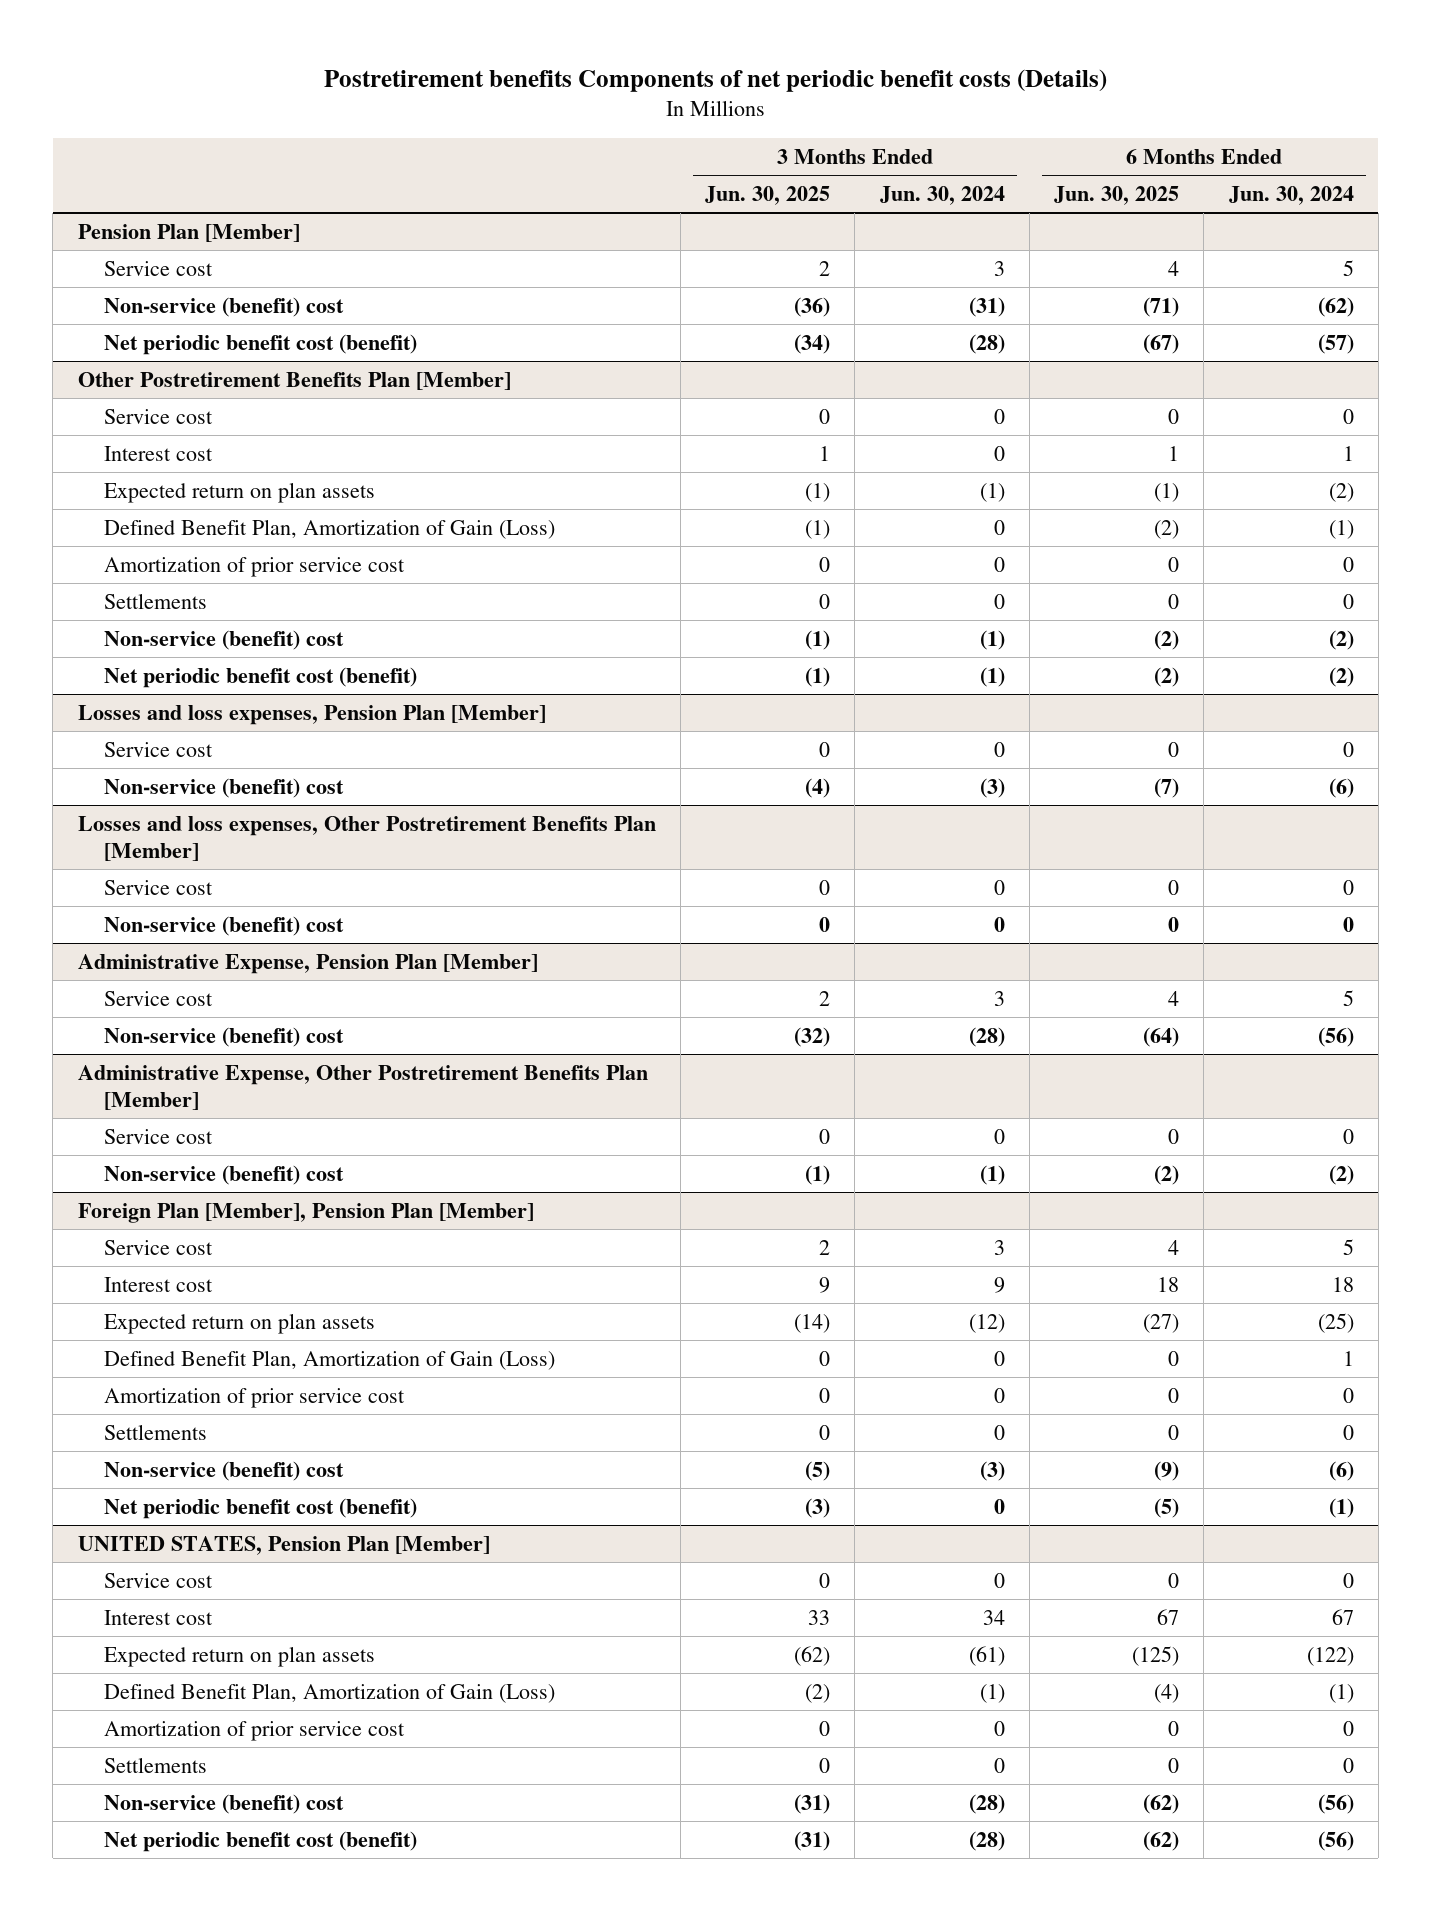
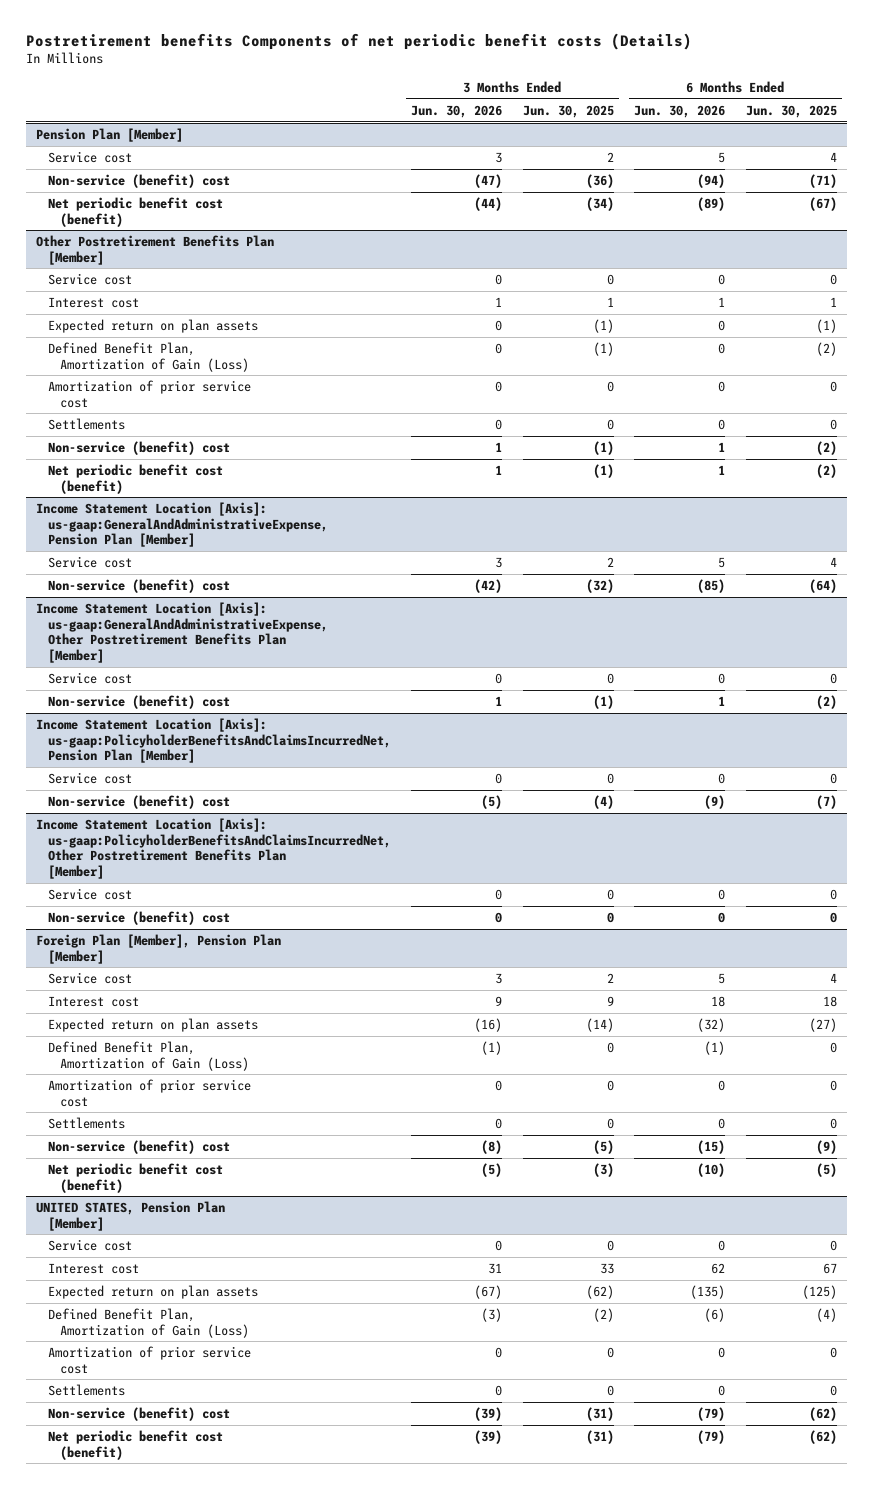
[879,185,1005,205] Jun. 30, 2024 -> none
[1228,185,1354,205] Jun. 30, 2024 -> none
none -> [411,104,503,118] Jun. 30, 2026
none -> [634,104,726,118] Jun. 30, 2026
[77,704,546,725] Losses and loss expenses, Pension Plan [Member] -> none
[103,741,213,757] Service cost -> none
[103,777,344,798] Non-service (benefit) cost -> none
[77,815,656,861] Losses and loss expenses, Other Postretirement Benefits Plan [Member] -> none
[103,879,213,895] Service cost -> none
[103,915,344,936] Non-service (benefit) cost -> none
[77,953,538,974] Administrative Expense, Pension Plan [Member] -> none
none -> [35,501,328,548] Income Statement Location [Axis]: us-gaap:GeneralAndAdministrativeExpense, Pension Plan [Member]
[77,1064,648,1110] Administrative Expense, Other Postretirement Benefits Plan [Member] -> none
none -> [35,601,328,663] Income Statement Location [Axis]: us-gaap:GeneralAndAdministrativeExpense, Other Postretirement Benefits Plan [Member]
none -> [35,717,391,764] Income Statement Location [Axis]: us-gaap:PolicyholderBenefitsAndClaimsIncurredNet, Pension Plan [Member]
none -> [47,771,132,784] Service cost
none -> [47,794,230,809] Non-service (benefit) cost
none -> [35,817,391,879] Income Statement Location [Axis]: us-gaap:PolicyholderBenefitsAndClaimsIncurredNet, Other Postretirement Benefits Plan [Member]
none -> [47,887,132,900] Service cost
none -> [47,910,230,925] Non-service (benefit) cost

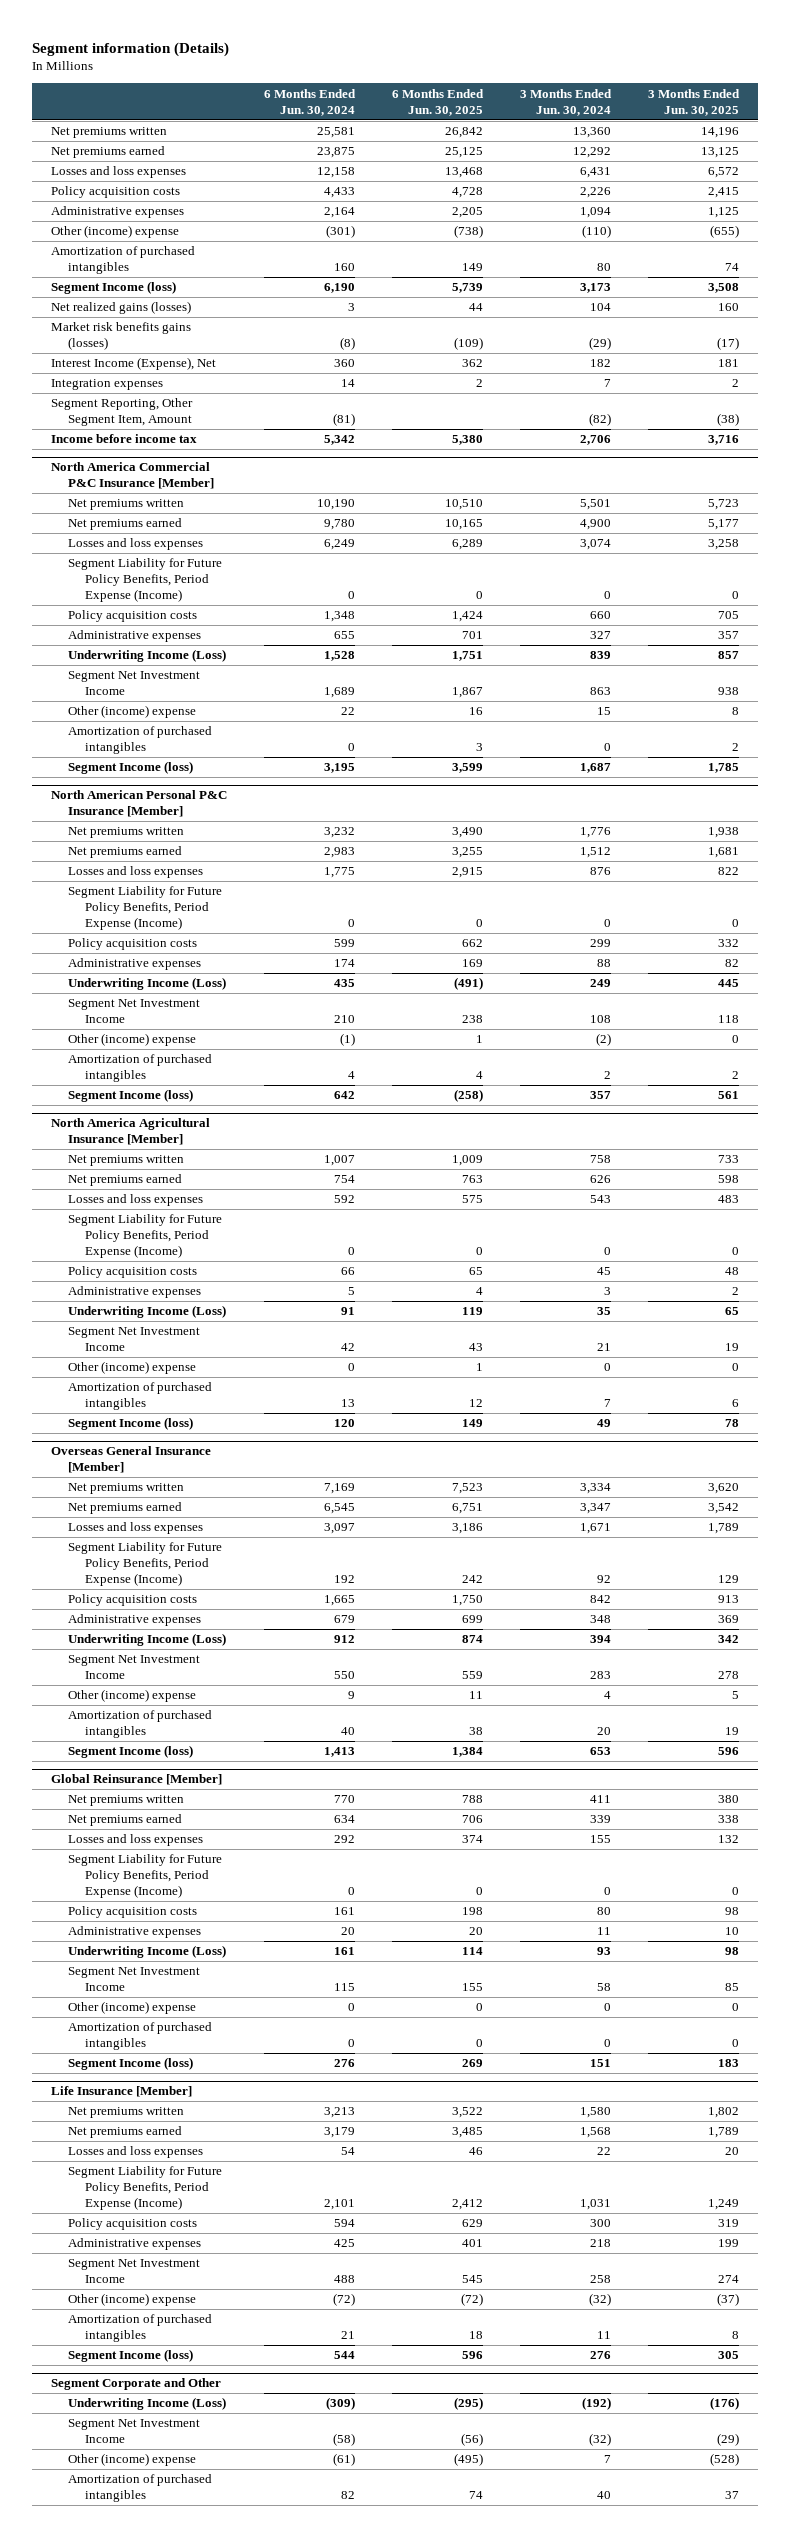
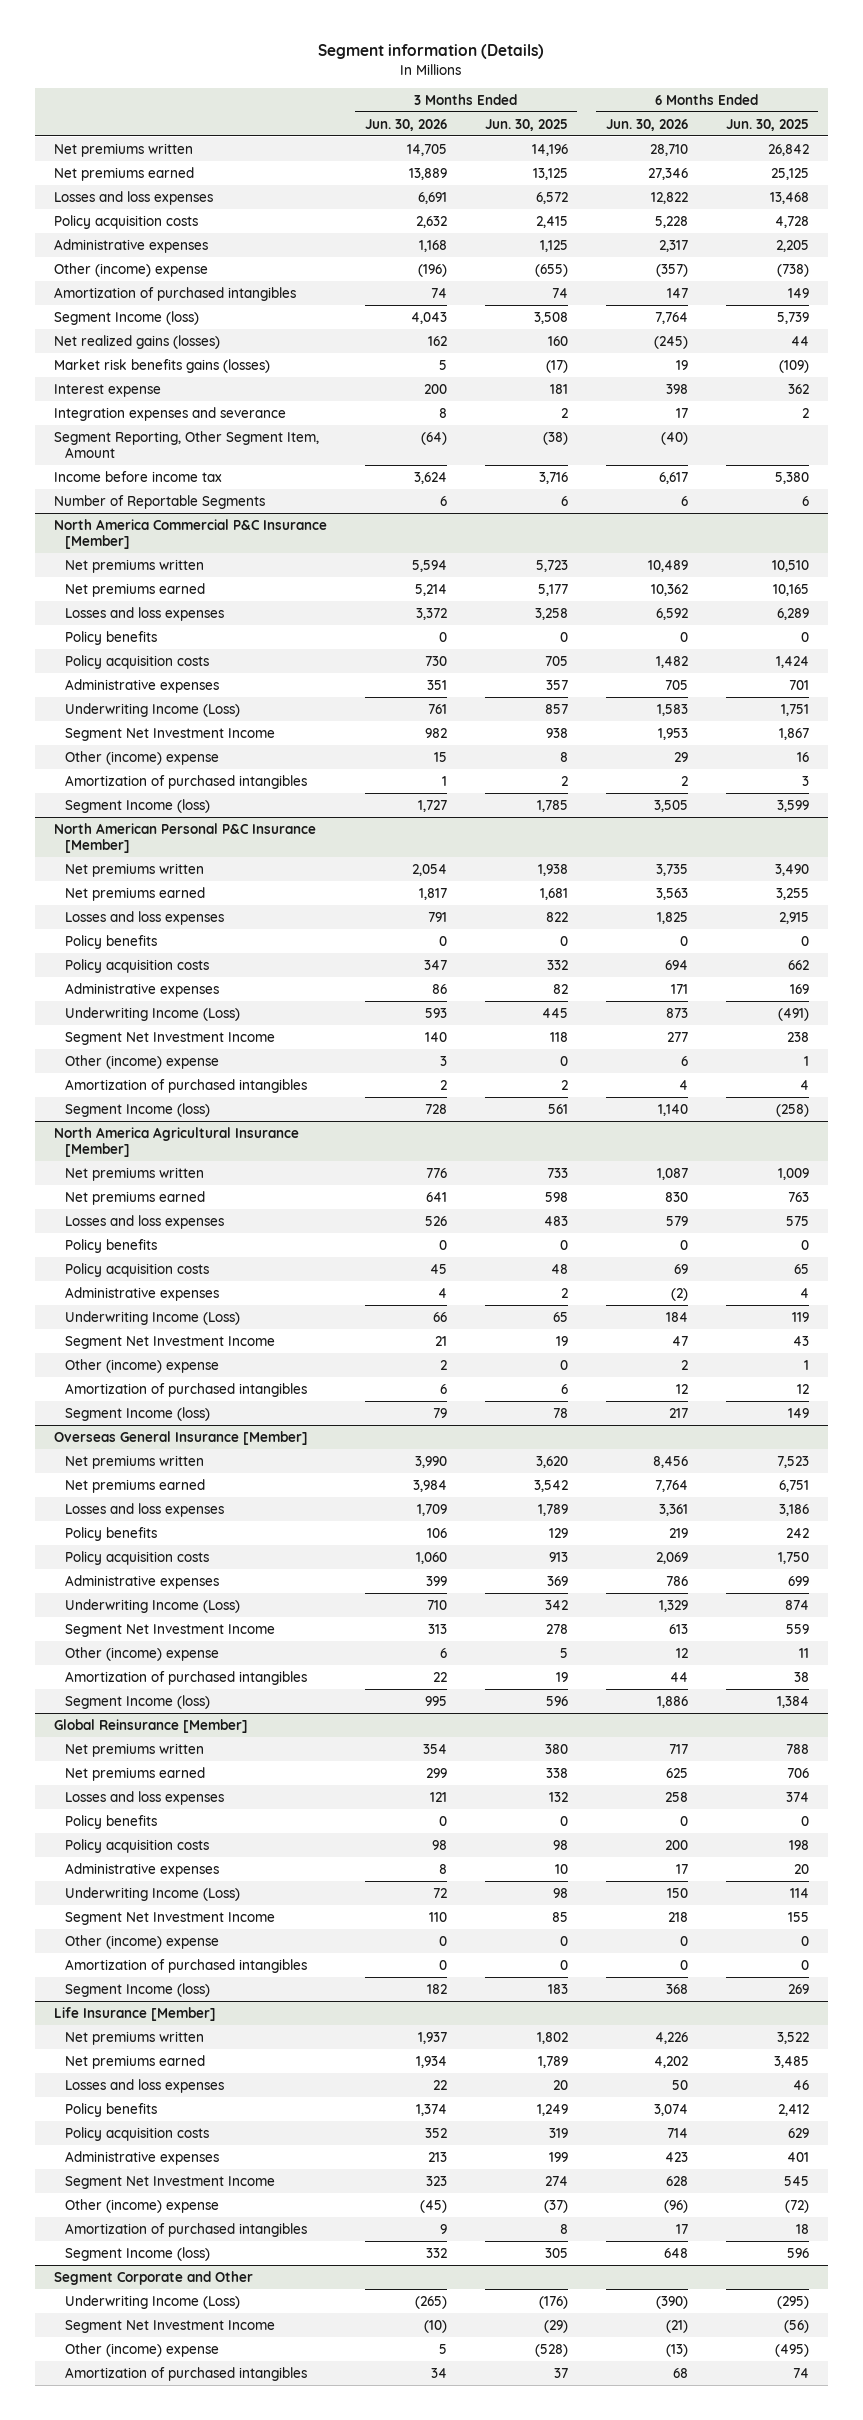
[263,88,356,116] 6 Months Ended Jun. 30, 2024 -> none
[519,88,612,116] 3 Months Ended Jun. 30, 2024 -> none
none -> [364,118,447,131] Jun. 30, 2026
none -> [605,118,688,131] Jun. 30, 2026
[50,357,216,371] Interest Income (Expense), Net -> [53,383,161,397] Interest expense
[50,379,163,391] Integration expenses -> [53,406,286,421] Integration expenses and severance
none -> [53,494,265,509] Number of Reportable Segments
[67,558,222,603] Segment Liability for Future Policy Benefits, Period Expense (Income) -> [64,630,157,645] Policy benefits
[67,886,222,931] Segment Liability for Future Policy Benefits, Period Expense (Income) -> [64,934,157,949] Policy benefits
[67,1214,222,1259] Segment Liability for Future Policy Benefits, Period Expense (Income) -> [64,1238,157,1253] Policy benefits
[67,1542,222,1587] Segment Liability for Future Policy Benefits, Period Expense (Income) -> [64,1526,157,1541] Policy benefits
[67,1854,222,1899] Segment Liability for Future Policy Benefits, Period Expense (Income) -> [64,1814,157,1829] Policy benefits
[67,2166,222,2211] Segment Liability for Future Policy Benefits, Period Expense (Income) -> [64,2102,157,2117] Policy benefits

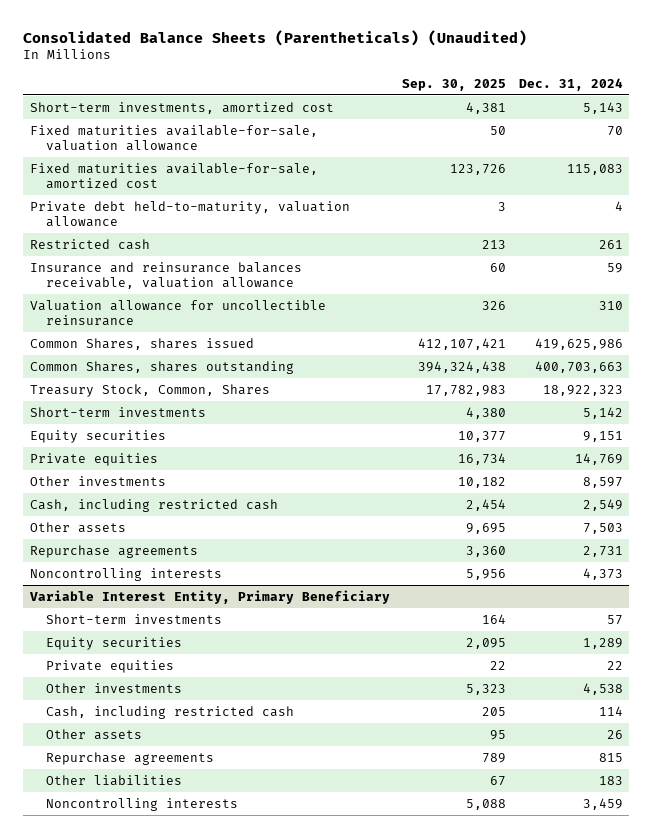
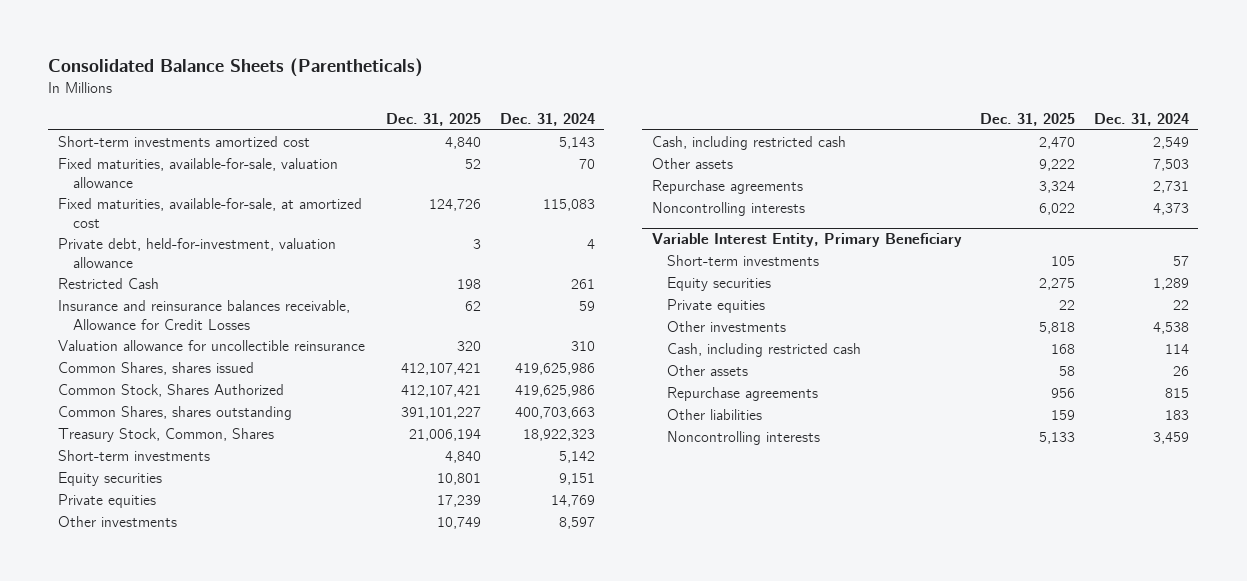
[23,29,528,46] Consolidated Balance Sheets (Parentheticals) (Unaudited) -> [48,57,424,77] Consolidated Balance Sheets (Parentheticals)
[402,78,507,91] Sep. 30, 2025 -> none
none -> [386,113,482,127] Dec. 31, 2025
[29,101,334,114] Short-term investments, amortized cost -> [57,136,310,148] Short-term investments amortized cost
[29,124,318,152] Fixed maturities available-for-sale, valuation allowance -> [57,158,338,188] Fixed maturities, available-for-sale, valuation allowance
[29,162,318,190] Fixed maturities available-for-sale, amortized cost -> [57,198,362,228] Fixed maturities, available-for-sale, at amortized cost
[29,200,350,228] Private debt held-to-maturity, valuation allowance -> [57,238,336,268] Private debt, held-for-investment, valuation allowance
[29,238,150,250] Restricted cash -> [57,278,159,290] Restricted Cash
[29,261,302,290] Insurance and reinsurance balances receivable, valuation allowance -> [57,300,350,330] Insurance and reinsurance balances receivable, Allowance for Credit Losses
none -> [57,384,284,398] Common Stock, Shares Authorized

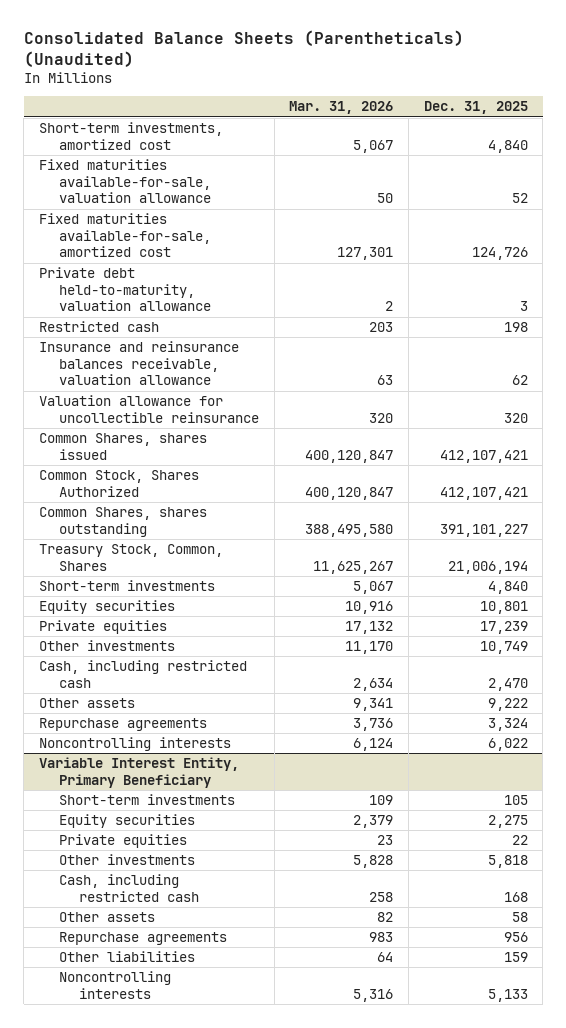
[48,57,424,77] Consolidated Balance Sheets (Parentheticals) -> [23,30,464,67] Consolidated Balance Sheets (Parentheticals) (Unaudited)
[499,113,595,127] Dec. 31, 2024 -> none
none -> [289,101,394,115] Mar. 31, 2026
[57,136,310,148] Short-term investments amortized cost -> [38,122,223,150] Short-term investments, amortized cost
[57,158,338,188] Fixed maturities, available-for-sale, valuation allowance -> [38,159,211,204] Fixed maturities available-for-sale, valuation allowance
[57,198,362,228] Fixed maturities, available-for-sale, at amortized cost -> [38,213,211,258] Fixed maturities available-for-sale, amortized cost
[57,238,336,268] Private debt, held-for-investment, valuation allowance -> [38,267,211,312] Private debt held-to-maturity, valuation allowance
[57,278,159,290] Restricted Cash -> [38,321,159,333] Restricted cash
[57,300,350,330] Insurance and reinsurance balances receivable, Allowance for Credit Losses -> [38,341,239,386] Insurance and reinsurance balances receivable, valuation allowance

